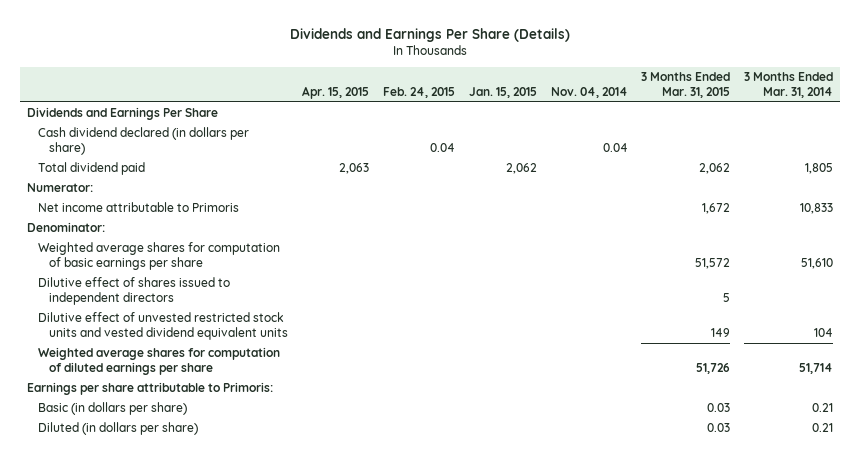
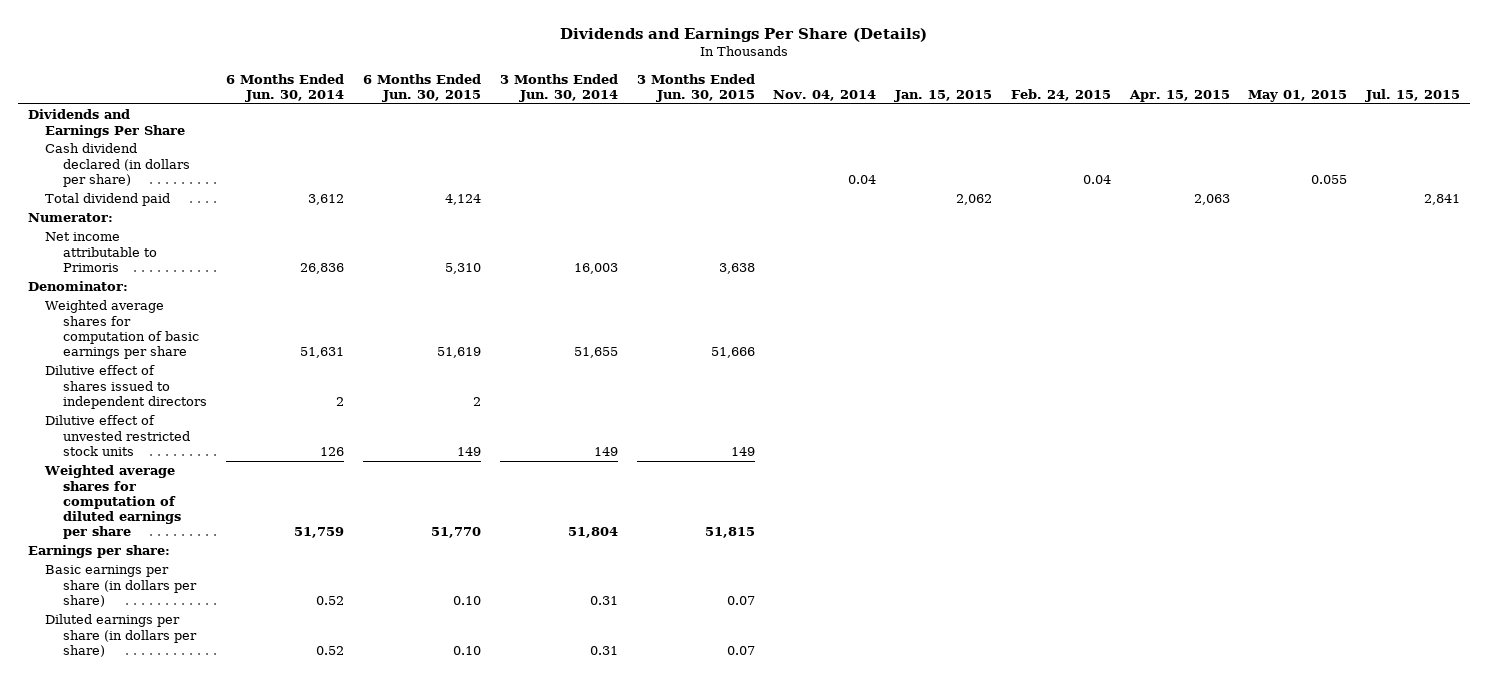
[641,72,731,99] 3 Months Ended Mar. 31, 2015 -> none
[744,72,834,99] 3 Months Ended Mar. 31, 2014 -> none
none -> [226,73,345,103] 6 Months Ended Jun. 30, 2014
none -> [362,73,481,103] 6 Months Ended Jun. 30, 2015
none -> [499,73,618,103] 3 Months Ended Jun. 30, 2014
none -> [636,73,755,103] 3 Months Ended Jun. 30, 2015
none -> [1248,90,1348,103] May 01, 2015
none -> [1365,89,1461,103] Jul. 15, 2015
[38,311,289,341] Dilutive effect of unvested restricted stock units and vested dividend equivalent units -> [45,415,191,456] Dilutive effect of unvested restricted stock units
[27,381,274,395] Earnings per share attributable to Primoris: -> [27,545,170,559] Earnings per share:
[38,401,188,415] Basic (in dollars per share) -> [45,565,198,607] Basic earnings per share (in dollars per share)
[38,421,199,435] Diluted (in dollars per share) -> [45,614,198,657] Diluted earnings per share (in dollars per share)

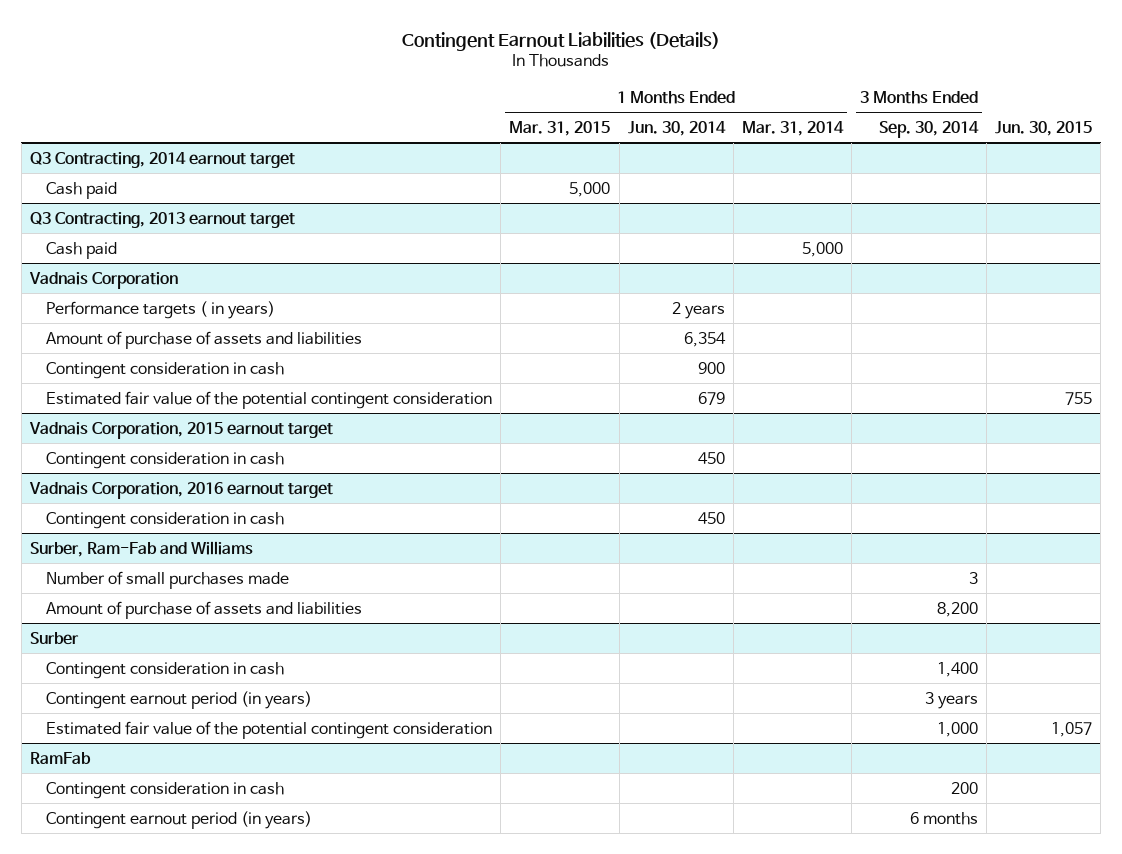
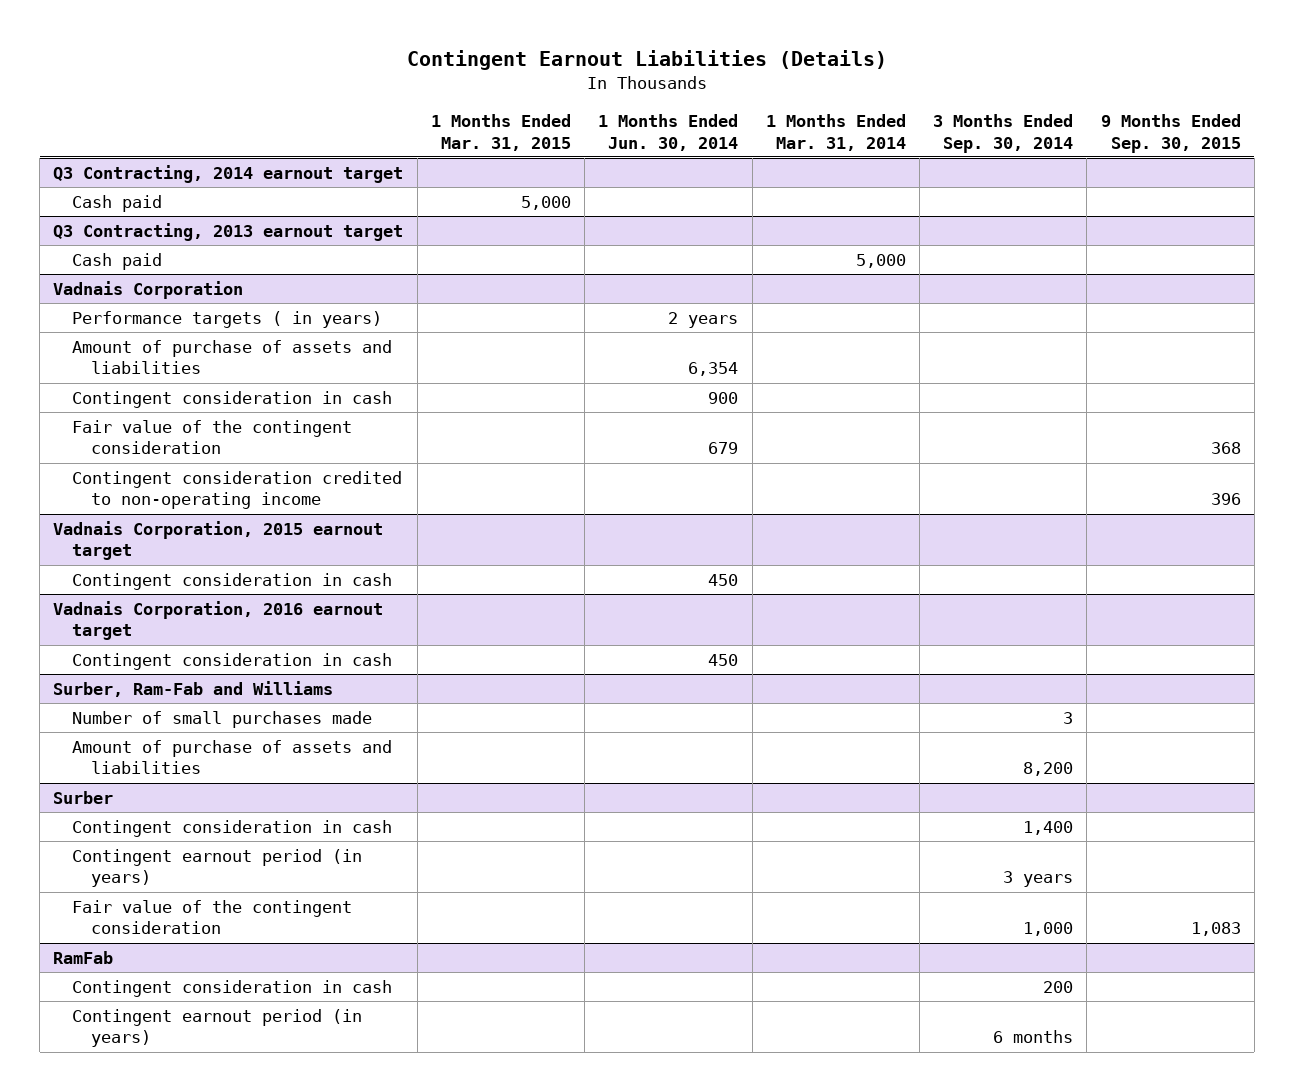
[995,120,1093,136] Jun. 30, 2015 -> none
none -> [1100,113,1241,153] 9 Months Ended Sep. 30, 2015
[46,390,493,409] Estimated fair value of the potential contingent consideration -> [72,419,353,455] Fair value of the contingent consideration
none -> [72,470,403,510] Contingent consideration credited to non-operating income
[46,720,493,739] Estimated fair value of the potential contingent consideration -> [72,899,353,935] Fair value of the contingent consideration

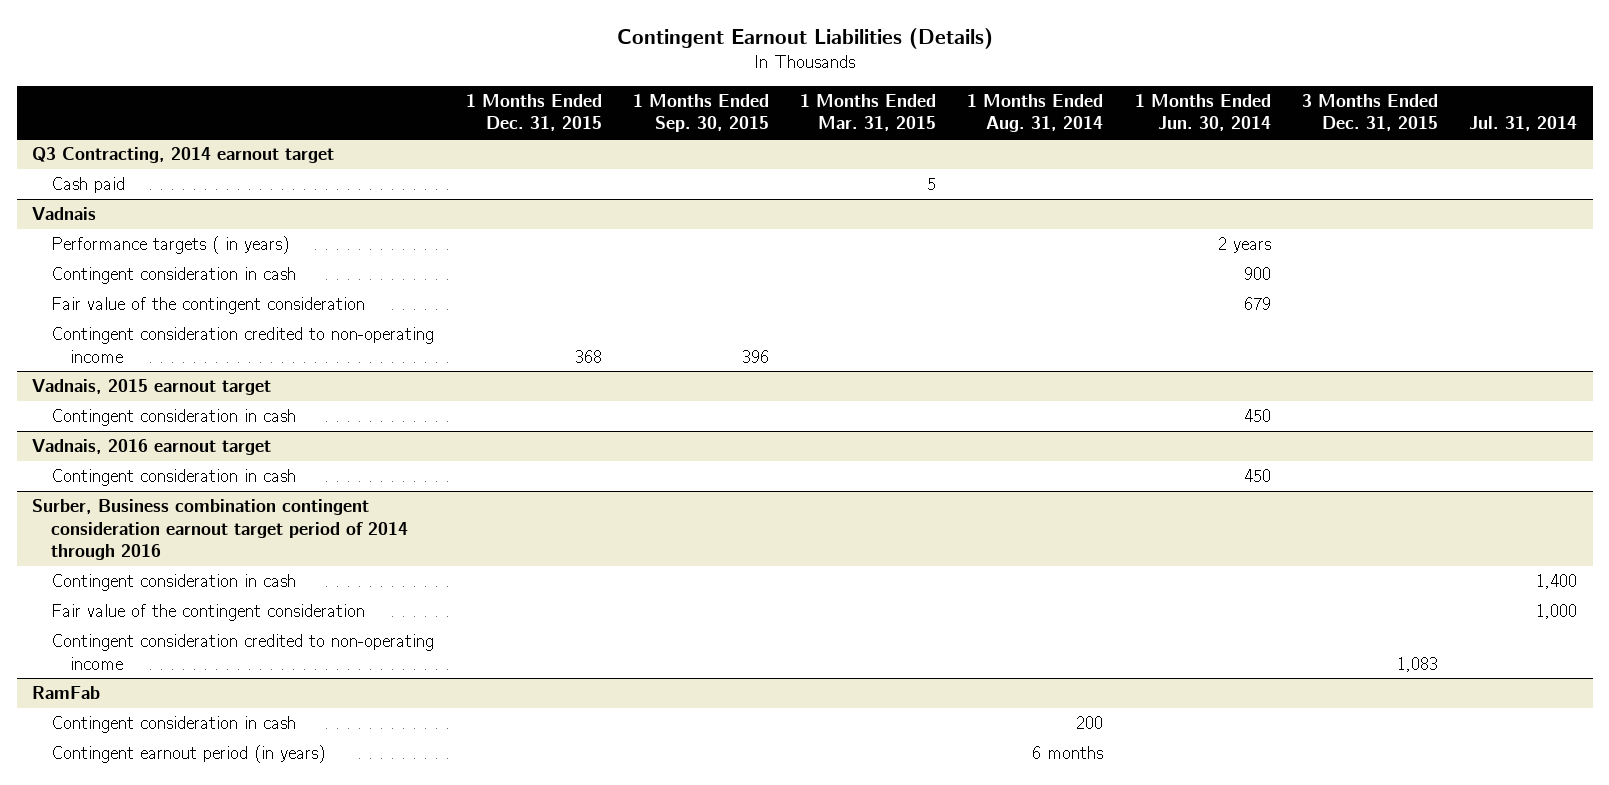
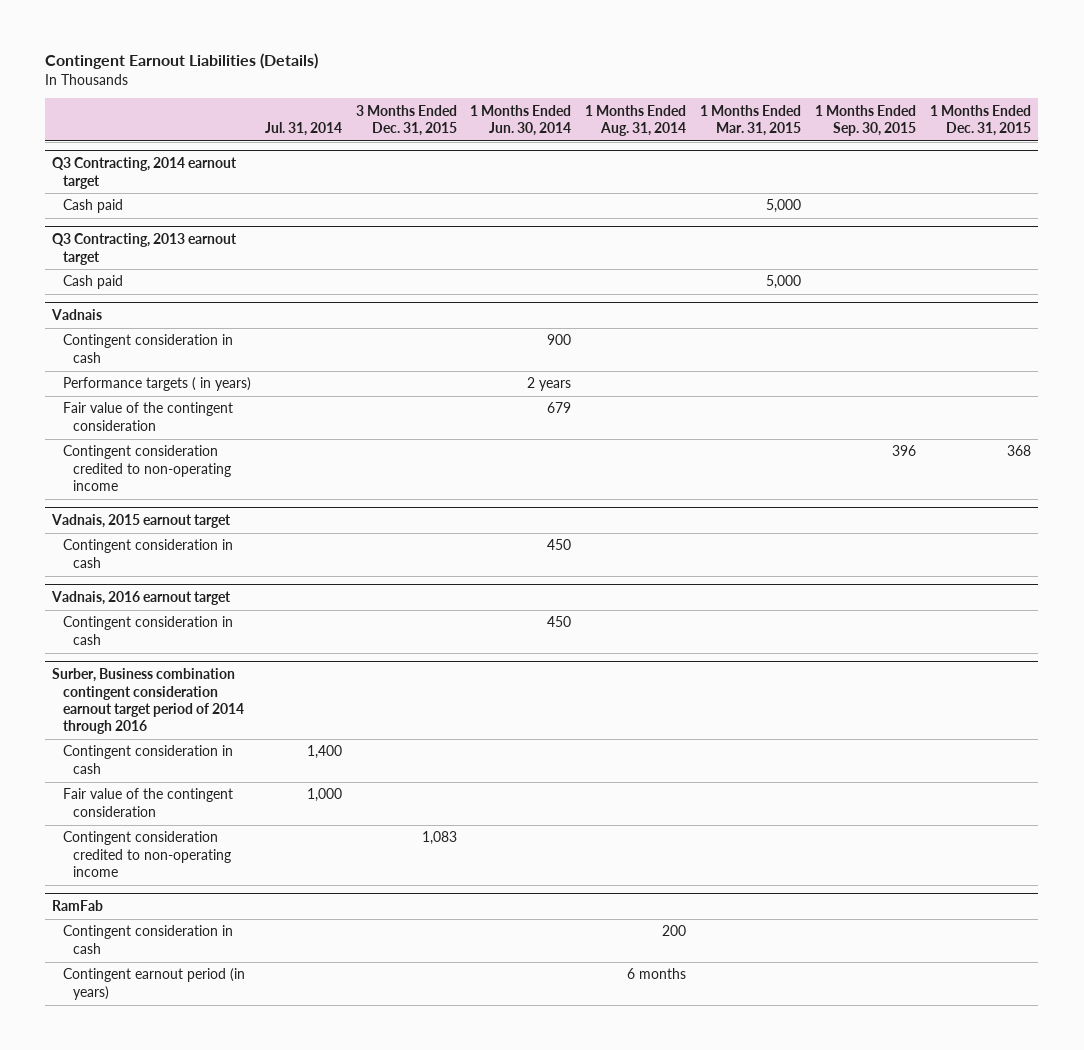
[927,178,937,191] 5 -> [766,199,802,214] 5,000
none -> [52,233,238,265] Q3 Contracting, 2013 earnout target
none -> [62,275,123,290] Cash paid
[51,236,290,255] Performance targets ( in years) -> [62,377,251,392] Performance targets ( in years)

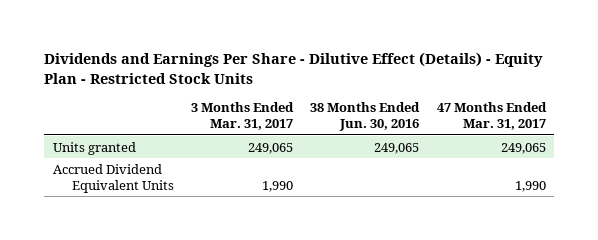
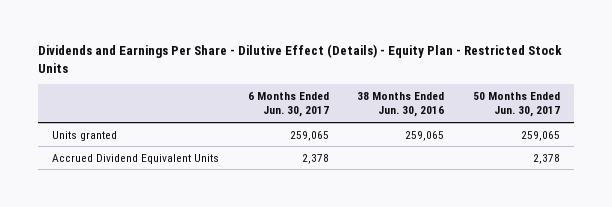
[191,102,295,131] 3 Months Ended Mar. 31, 2017 -> none
[436,102,547,131] 47 Months Ended Mar. 31, 2017 -> none
none -> [247,91,329,118] 6 Months Ended Jun. 30, 2017
none -> [473,91,561,118] 50 Months Ended Jun. 30, 2017
[374,142,420,154] 249,065 -> [405,130,445,141] 259,065

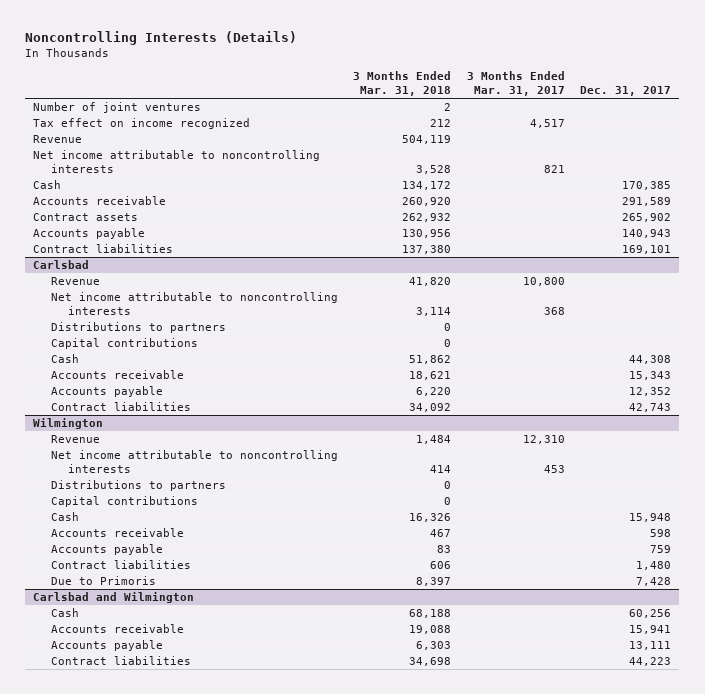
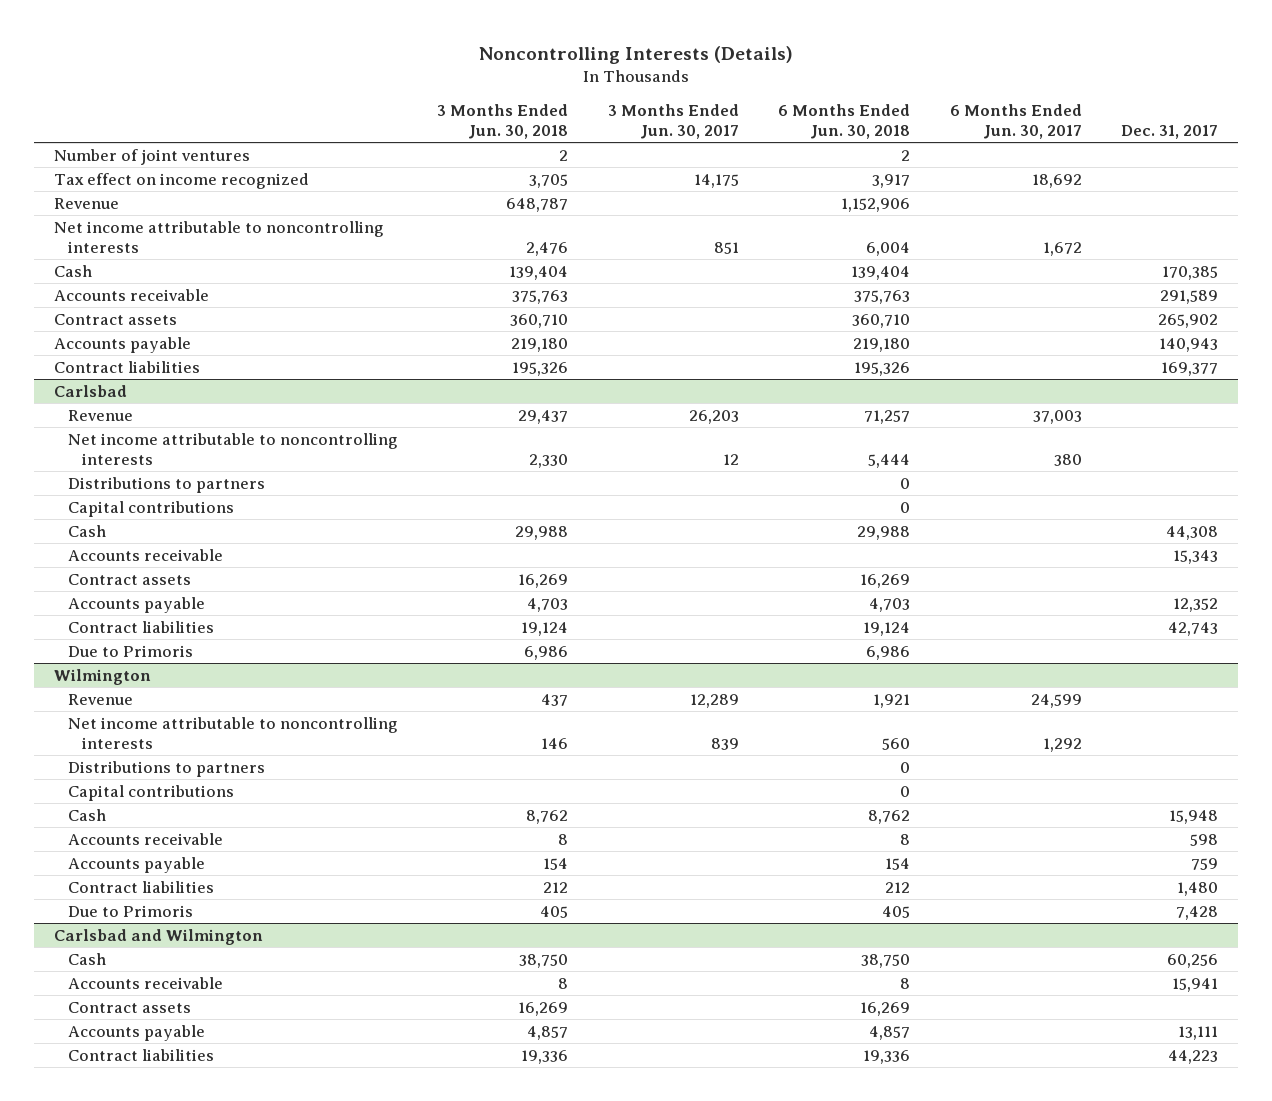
[353,71,452,96] 3 Months Ended Mar. 31, 2018 -> none
[466,71,565,96] 3 Months Ended Mar. 31, 2017 -> none
none -> [437,103,569,139] 3 Months Ended Jun. 30, 2018
none -> [607,103,739,139] 3 Months Ended Jun. 30, 2017
none -> [778,103,911,139] 6 Months Ended Jun. 30, 2018
none -> [949,103,1082,139] 6 Months Ended Jun. 30, 2017
[622,245,672,255] 169,101 -> [1161,361,1219,376] 169,377
none -> [67,573,191,585] Contract assets
none -> [67,644,193,657] Due to Primoris
none -> [67,1001,191,1013] Contract assets

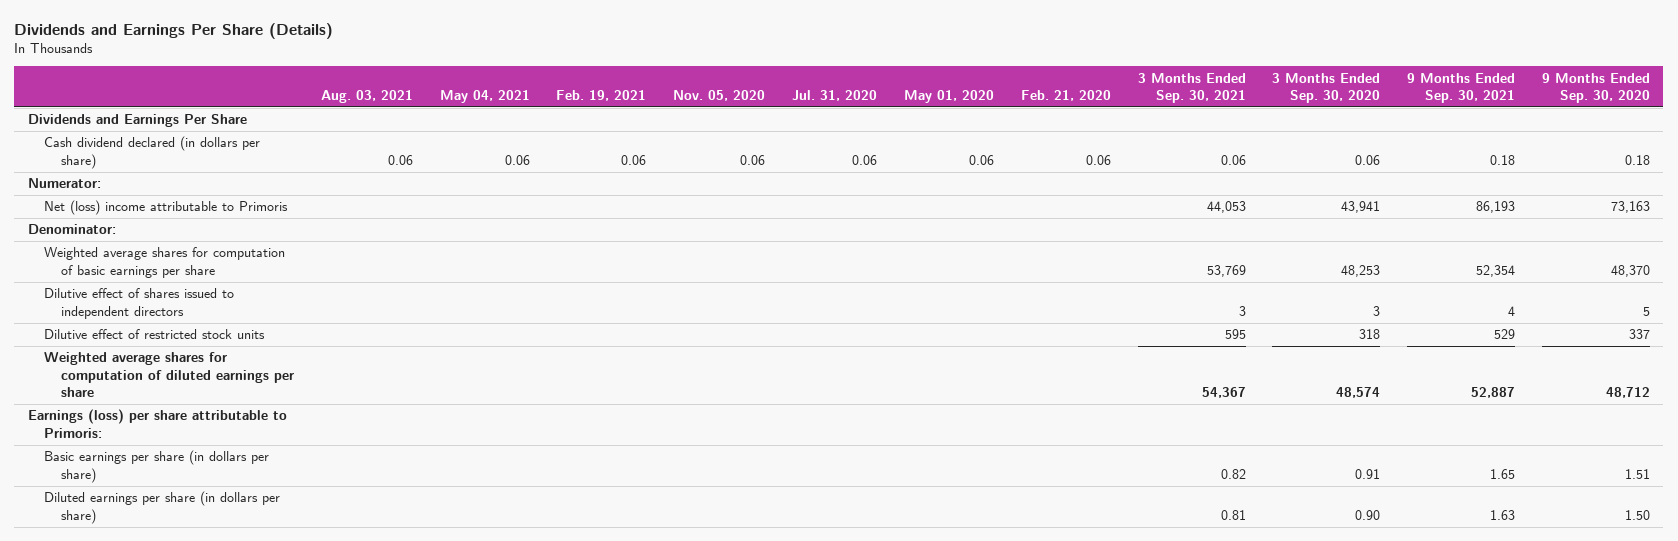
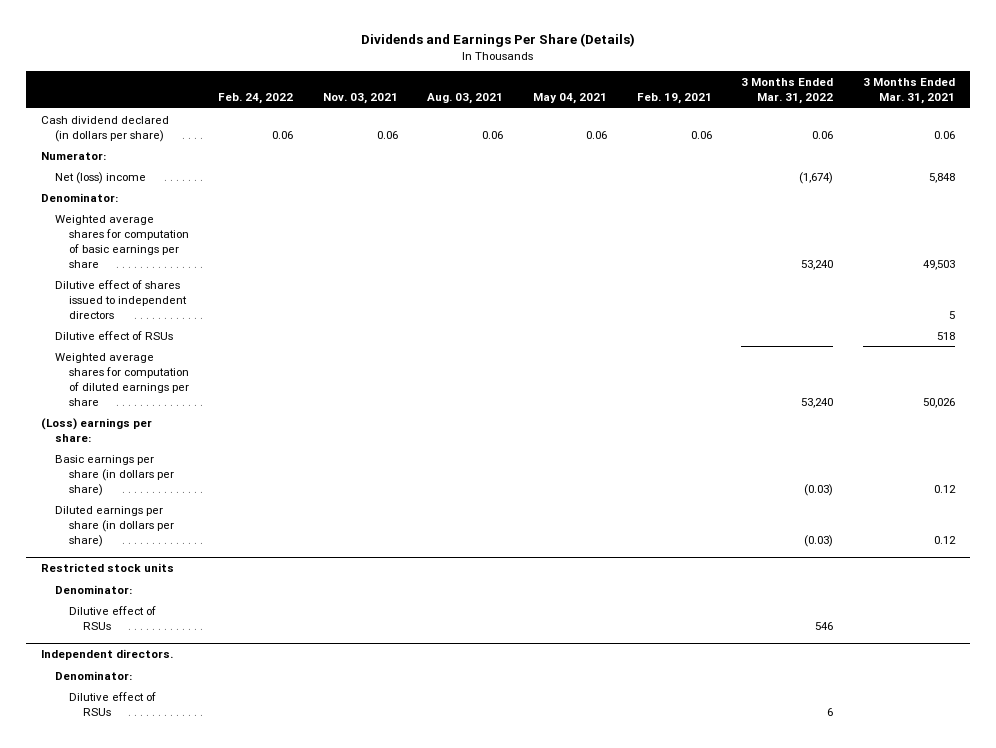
[673,89,766,101] Nov. 05, 2020 -> none
[792,89,878,101] Jul. 31, 2020 -> none
[903,89,994,103] May 01, 2020 -> none
[1020,89,1111,101] Feb. 21, 2020 -> none
[1137,72,1246,103] 3 Months Ended Sep. 30, 2021 -> none
[1272,72,1381,103] 3 Months Ended Sep. 30, 2020 -> none
[1407,72,1516,103] 9 Months Ended Sep. 30, 2021 -> none
[1541,72,1650,103] 9 Months Ended Sep. 30, 2020 -> none
none -> [218,93,294,105] Feb. 24, 2022
none -> [322,93,398,105] Nov. 03, 2021
none -> [741,78,834,105] 3 Months Ended Mar. 31, 2022
none -> [862,78,955,105] 3 Months Ended Mar. 31, 2021
[27,114,247,128] Dividends and Earnings Per Share -> none
[44,200,289,216] Net (loss) income attributable to Primoris -> [54,171,146,184] Net (loss) income
[44,329,266,340] Dilutive effect of restricted stock units -> [54,330,173,340] Dilutive effect of RSUs
[27,409,287,438] Earnings (loss) per share attributable to Primoris: -> [40,417,152,442] (Loss) earnings per share:
none -> [40,563,174,573] Restricted stock units
none -> [54,584,132,594] Denominator:
none -> [68,605,156,630] Dilutive effect of RSUs
none -> [40,649,173,661] Independent directors.
none -> [54,670,132,680] Denominator:
none -> [68,691,156,716] Dilutive effect of RSUs

